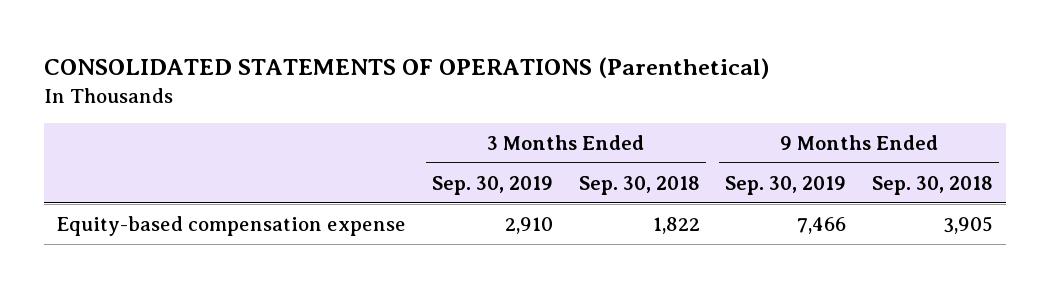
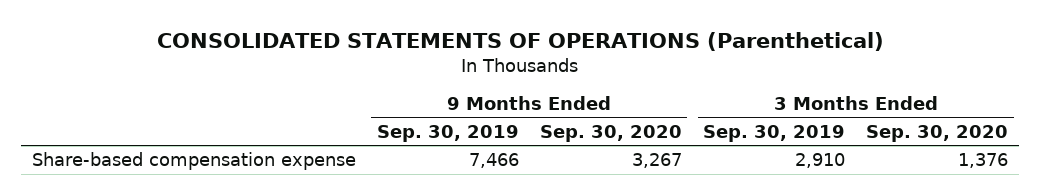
[578,175,700,195] Sep. 30, 2018 -> none
[871,175,993,195] Sep. 30, 2018 -> none
none -> [540,124,683,142] Sep. 30, 2020
none -> [866,124,1009,142] Sep. 30, 2020
[56,215,407,236] Equity-based compensation expense -> [31,152,356,171] Share-based compensation expense

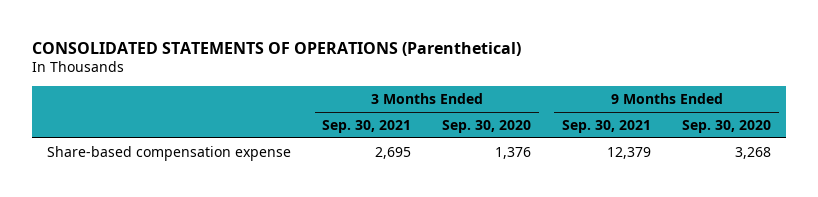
[376,124,519,142] Sep. 30, 2019 -> none
[703,124,846,142] Sep. 30, 2019 -> none
none -> [322,120,412,134] Sep. 30, 2021
none -> [562,120,652,134] Sep. 30, 2021
[632,153,683,169] 3,267 -> [734,146,771,159] 3,268

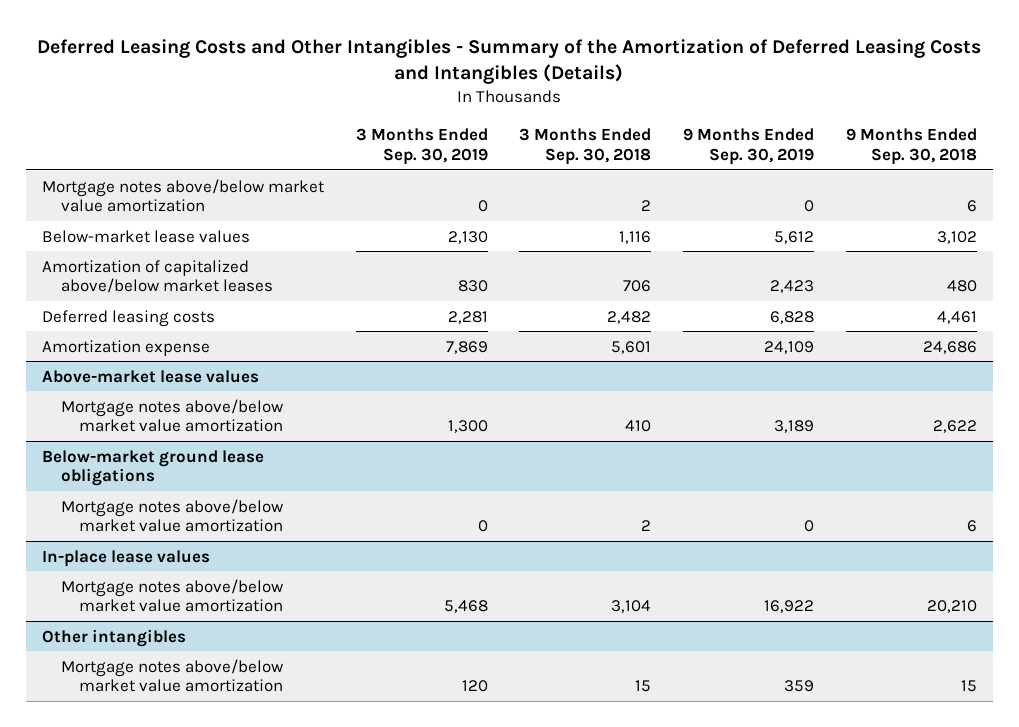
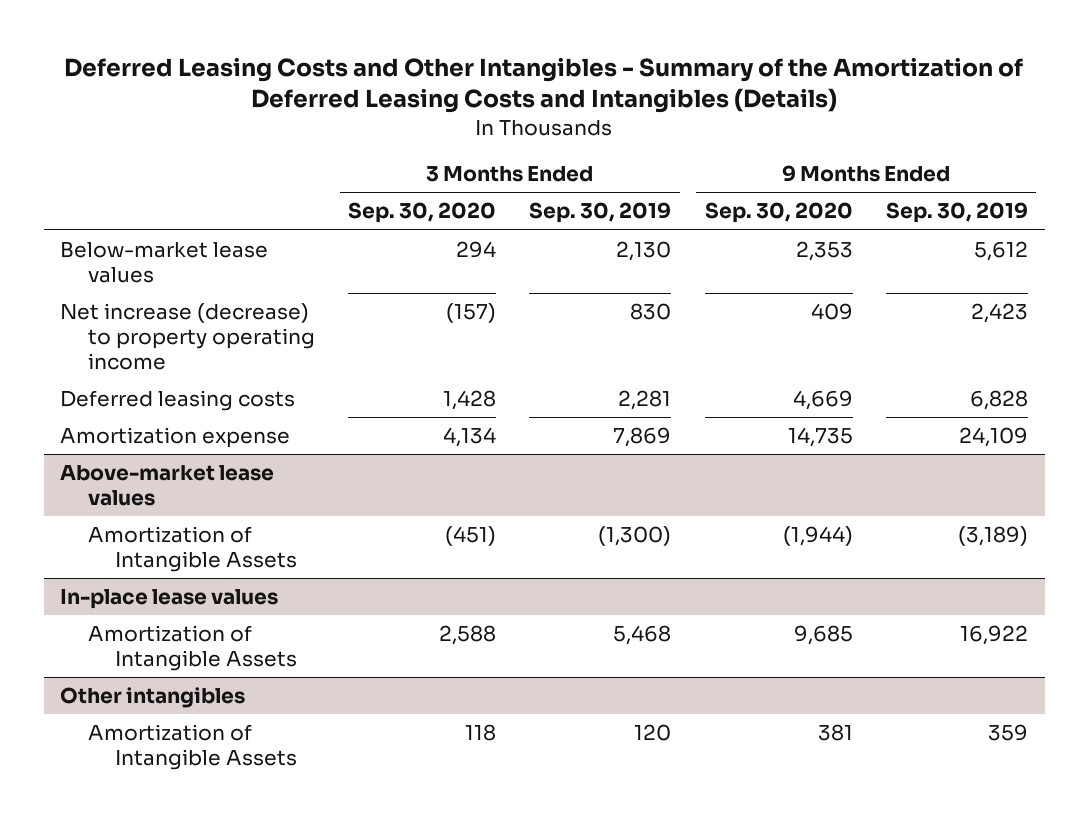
[519,128,652,165] 3 Months Ended Sep. 30, 2018 -> none
[845,128,977,165] 9 Months Ended Sep. 30, 2018 -> none
none -> [347,202,496,224] Sep. 30, 2020
none -> [704,202,853,224] Sep. 30, 2020
[42,178,325,213] Mortgage notes above/below market value amortization -> none
[42,259,273,294] Amortization of capitalized above/below market leases -> [60,303,315,371] Net increase (decrease) to property operating income
[60,398,284,433] Mortgage notes above/below market value amortization -> none
[42,449,265,487] Below-market ground lease obligations -> none
[60,498,284,533] Mortgage notes above/below market value amortization -> none
none -> [87,526,297,573] Amortization of Intangible Assets
[60,578,284,613] Mortgage notes above/below market value amortization -> [87,625,297,672] Amortization of Intangible Assets
[60,658,284,693] Mortgage notes above/below market value amortization -> [87,724,297,771] Amortization of Intangible Assets

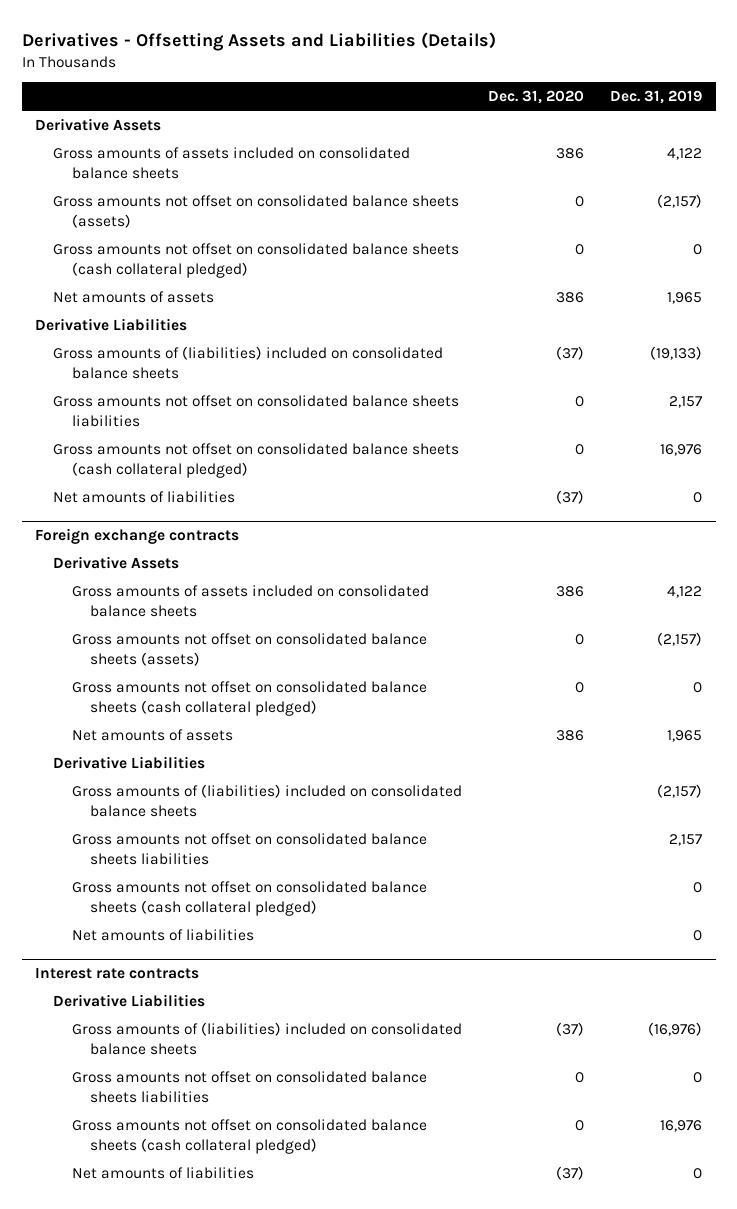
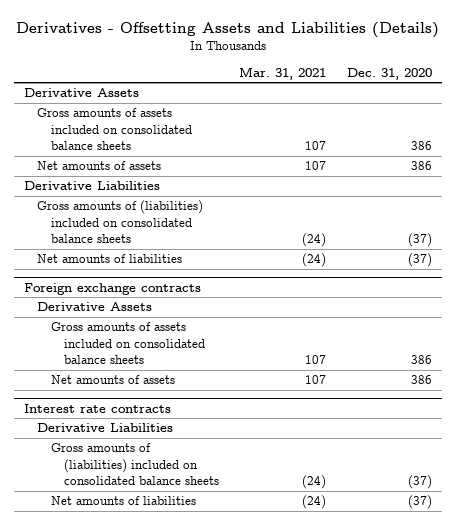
[610,90,703,105] Dec. 31, 2019 -> none
none -> [239,66,327,80] Mar. 31, 2021
[53,194,460,228] Gross amounts not offset on consolidated balance sheets (assets) -> none
[53,242,460,278] Gross amounts not offset on consolidated balance sheets (cash collateral pledged) -> none
[53,394,460,427] Gross amounts not offset on consolidated balance sheets liabilities -> none
[53,442,460,478] Gross amounts not offset on consolidated balance sheets (cash collateral pledged) -> none
[71,632,427,666] Gross amounts not offset on consolidated balance sheets (assets) -> none
[71,680,427,716] Gross amounts not offset on consolidated balance sheets (cash collateral pledged) -> none
[53,755,206,769] Derivative Liabilities -> none
[71,783,462,817] Gross amounts of (liabilities) included on consolidated balance sheets -> none
[71,832,427,865] Gross amounts not offset on consolidated balance sheets liabilities -> none
[71,880,427,916] Gross amounts not offset on consolidated balance sheets (cash collateral pledged) -> none
[71,928,254,941] Net amounts of liabilities -> none
[71,1070,427,1103] Gross amounts not offset on consolidated balance sheets liabilities -> none
[71,1118,427,1154] Gross amounts not offset on consolidated balance sheets (cash collateral pledged) -> none

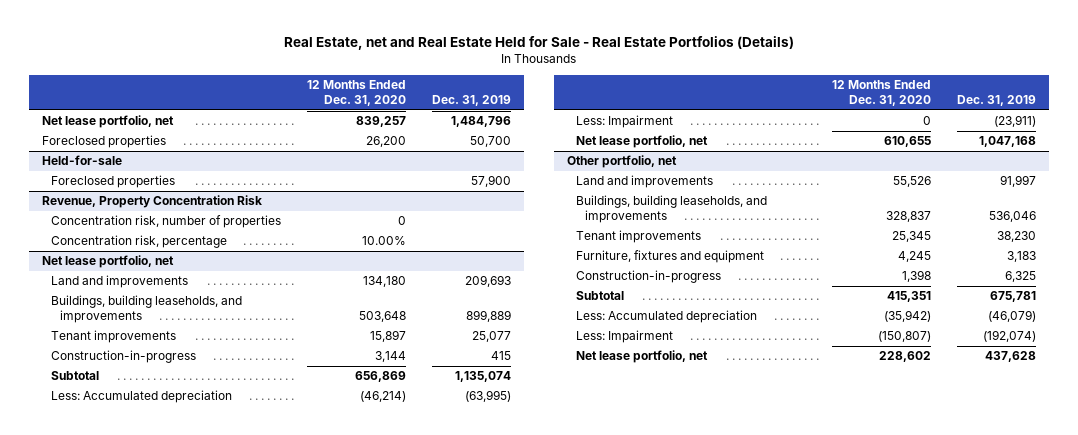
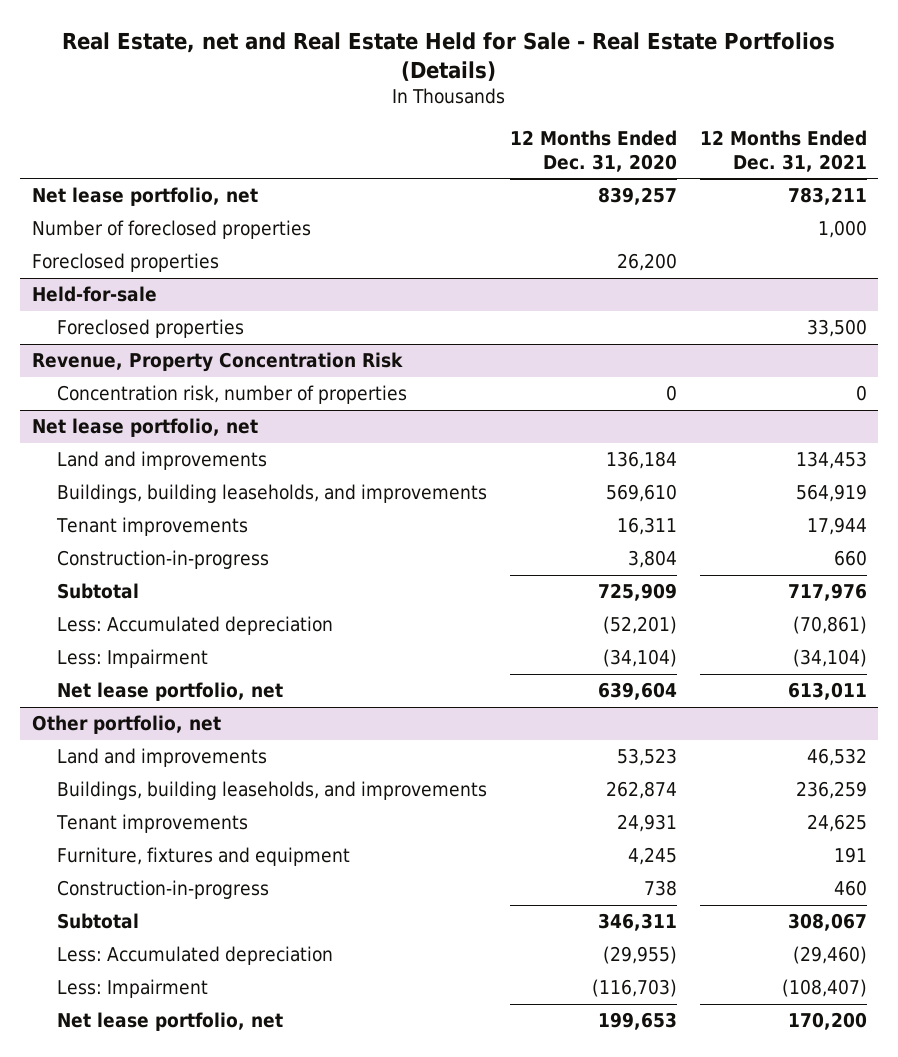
[432,94,512,106] Dec. 31, 2019 -> none
none -> [699,130,867,172] 12 Months Ended Dec. 31, 2021
none -> [31,220,311,240] Number of foreclosed properties
[51,235,228,249] Concentration risk, percentage -> none
[363,276,407,288] 134,180 -> [605,451,677,470] 136,184
[359,310,407,322] 503,648 -> [605,484,677,503] 569,610
[370,330,407,343] 15,897 -> [616,517,677,536] 16,311
[375,351,407,363] 3,144 -> [627,550,677,569] 3,804
[355,371,407,383] 656,869 -> [597,583,677,602] 725,909
[360,391,407,403] (46,214) -> [602,616,677,635] (52,201)
[923,116,932,126] 0 -> [602,649,677,668] (34,104)
[884,136,932,148] 610,655 -> [597,682,677,701] 639,604
[893,176,932,188] 55,526 -> [616,748,677,767] 53,523
[886,210,932,222] 328,837 -> [605,781,677,800] 262,874
[892,231,932,243] 25,345 -> [616,814,677,833] 24,931
[902,270,932,283] 1,398 -> [643,880,677,897] 738
[887,291,932,303] 415,351 -> [597,913,677,932] 346,311
[884,310,932,323] (35,942) -> [602,946,677,965] (29,955)
[878,331,932,343] (150,807) -> [591,979,677,998] (116,703)
[879,351,932,363] 228,602 -> [597,1012,677,1031] 199,653

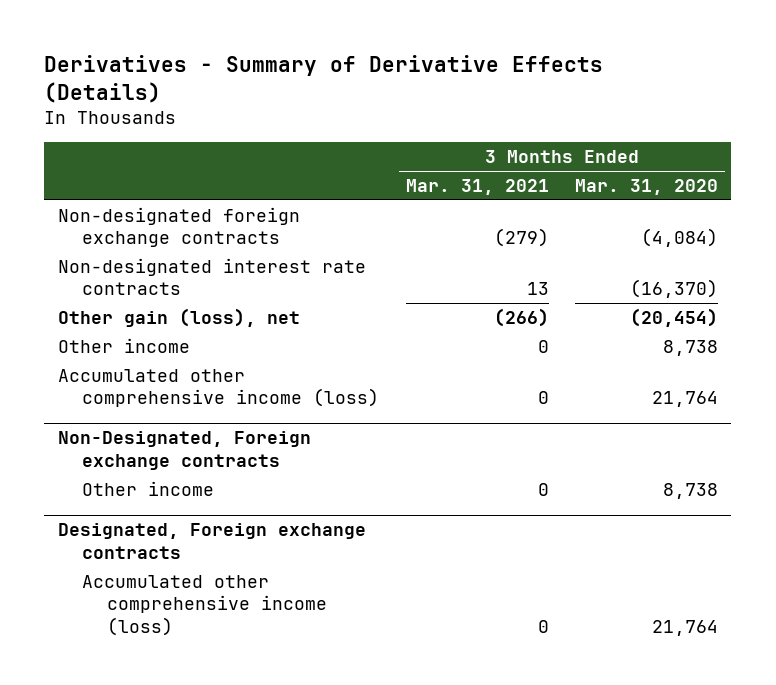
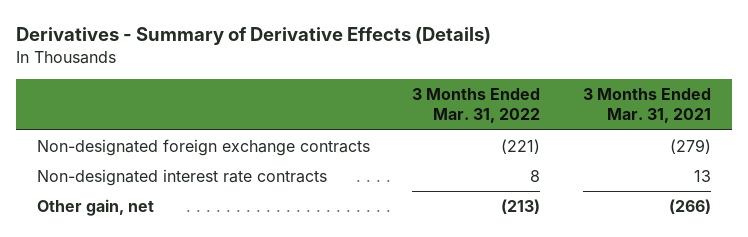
[575,178,719,195] Mar. 31, 2020 -> none
none -> [412,87,541,124] 3 Months Ended Mar. 31, 2022
[57,337,190,353] Other income -> none
[57,368,380,408] Accumulated other comprehensive income (loss) -> none
[57,431,311,470] Non-Designated, Foreign exchange contracts -> none
[82,480,215,496] Other income -> none
[57,523,366,559] Designated, Foreign exchange contracts -> none
[82,574,327,636] Accumulated other comprehensive income (loss) -> none
[57,307,300,327] Other gain (loss), net -> [37,198,155,216] Other gain, net

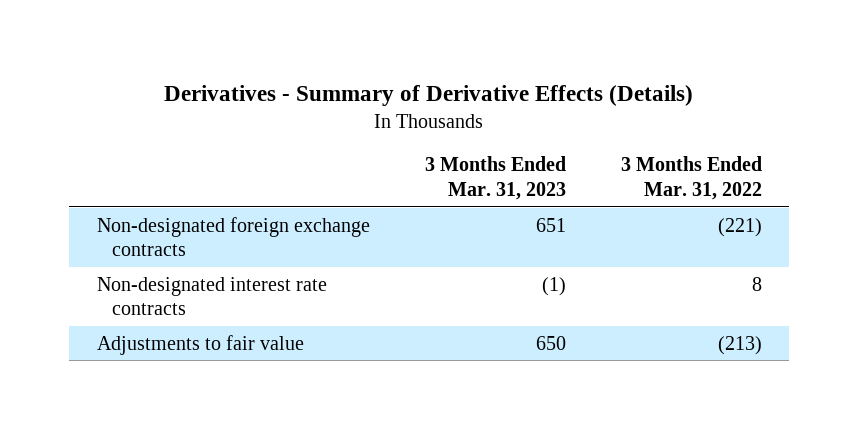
[582,87,711,124] 3 Months Ended Mar. 31, 2021 -> none
none -> [424,156,566,201] 3 Months Ended Mar. 31, 2023
[37,198,155,216] Other gain, net -> [96,334,304,355] Adjustments to fair value

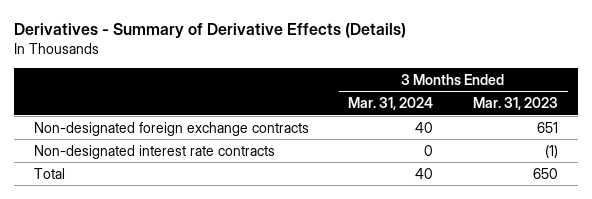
[620,156,762,201] 3 Months Ended Mar. 31, 2022 -> none
none -> [348,97,434,111] Mar. 31, 2024
[96,334,304,355] Adjustments to fair value -> [33,167,65,179] Total

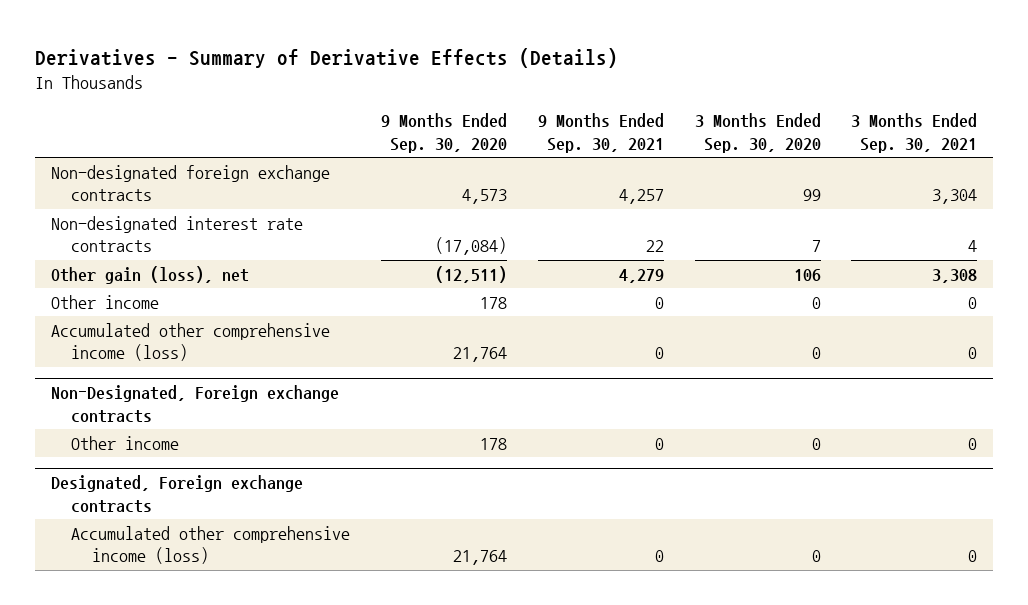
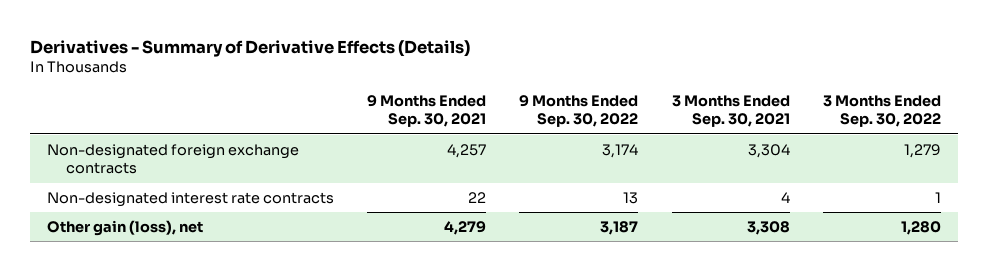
[381,113,508,153] 9 Months Ended Sep. 30, 2020 -> none
[694,113,821,153] 3 Months Ended Sep. 30, 2020 -> none
none -> [519,95,639,128] 9 Months Ended Sep. 30, 2022
none -> [823,95,942,128] 3 Months Ended Sep. 30, 2022
[50,294,159,309] Other income -> none
[50,322,330,362] Accumulated other comprehensive income (loss) -> none
[50,385,339,423] Non-Designated, Foreign exchange contracts -> none
[71,435,180,450] Other income -> none
[50,475,303,513] Designated, Foreign exchange contracts -> none
[71,525,351,565] Accumulated other comprehensive income (loss) -> none

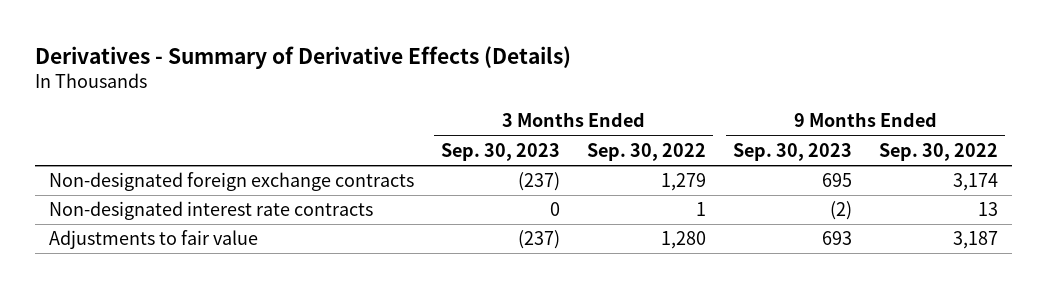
[367,95,487,128] 9 Months Ended Sep. 30, 2021 -> none
[671,95,790,128] 3 Months Ended Sep. 30, 2021 -> none
none -> [440,142,560,161] Sep. 30, 2023
none -> [733,142,853,161] Sep. 30, 2023
[46,219,203,236] Other gain (loss), net -> [48,230,258,250] Adjustments to fair value

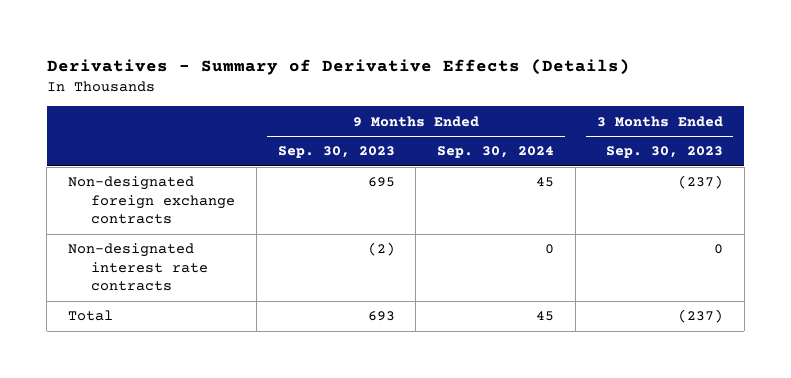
[587,142,707,161] Sep. 30, 2022 -> none
[879,142,999,161] Sep. 30, 2022 -> none
none -> [437,146,555,159] Sep. 30, 2024
[48,230,258,250] Adjustments to fair value -> [68,310,114,322] Total

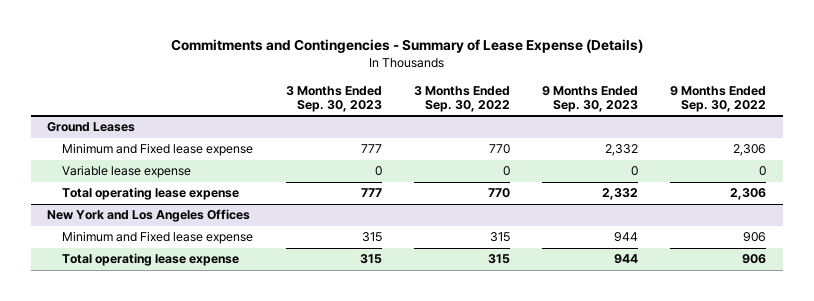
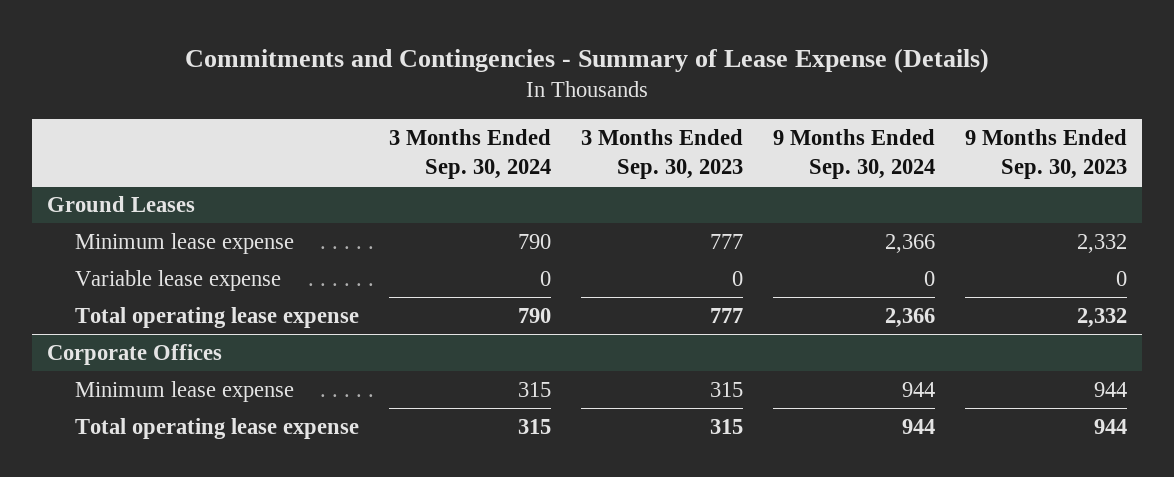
[413,85,510,112] 3 Months Ended Sep. 30, 2022 -> none
[670,85,767,112] 9 Months Ended Sep. 30, 2022 -> none
none -> [388,129,551,180] 3 Months Ended Sep. 30, 2024
none -> [772,129,935,180] 9 Months Ended Sep. 30, 2024
[62,143,254,157] Minimum and Fixed lease expense -> [74,232,294,254] Minimum lease expense
[47,209,251,223] New York and Los Angeles Offices -> [46,343,222,365] Corporate Offices
[62,231,254,245] Minimum and Fixed lease expense -> [74,380,294,402] Minimum lease expense

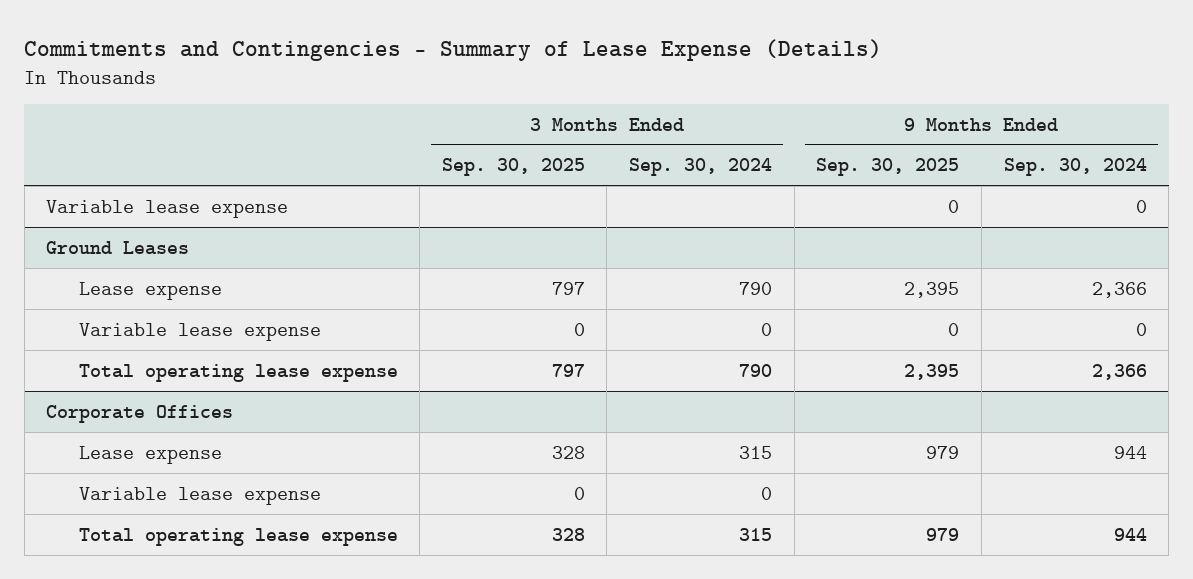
[580,129,743,180] 3 Months Ended Sep. 30, 2023 -> none
[964,129,1127,180] 9 Months Ended Sep. 30, 2023 -> none
none -> [441,158,585,177] Sep. 30, 2025
none -> [816,158,960,177] Sep. 30, 2025
none -> [46,199,289,218] Variable lease expense
[74,232,294,254] Minimum lease expense -> [78,281,222,300] Lease expense
[74,380,294,402] Minimum lease expense -> [78,445,222,464] Lease expense
none -> [78,486,321,505] Variable lease expense

